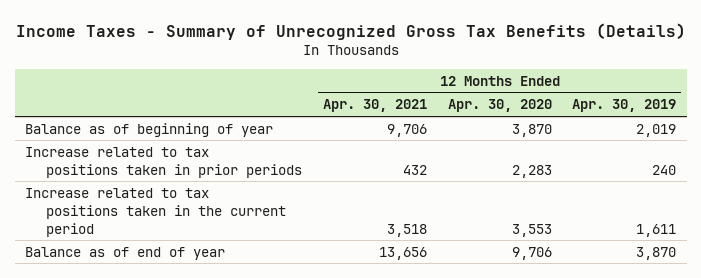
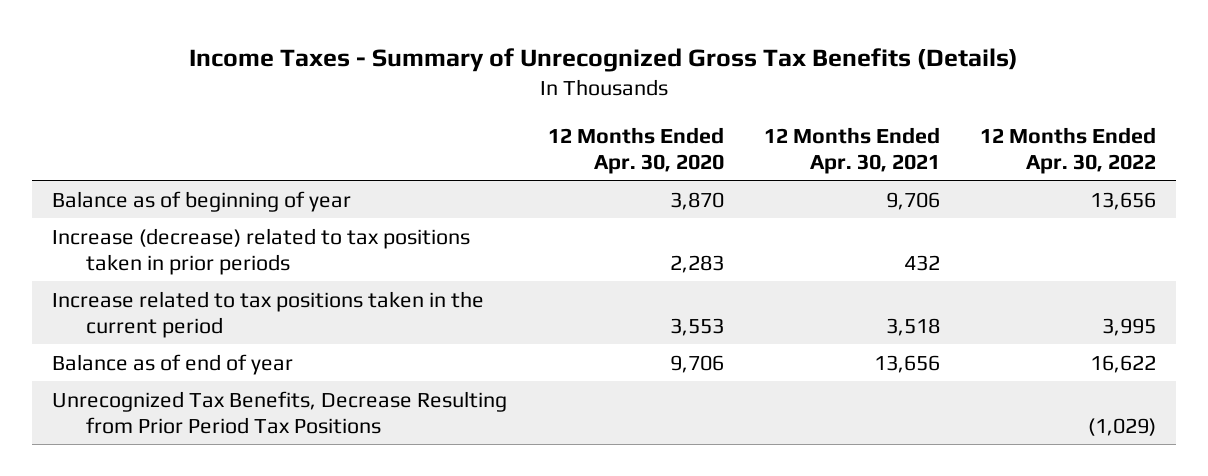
[572,99,677,113] Apr. 30, 2019 -> none
none -> [980,126,1157,174] 12 Months Ended Apr. 30, 2022
[25,146,303,178] Increase related to tax positions taken in prior periods -> [52,227,471,275] Increase (decrease) related to tax positions taken in prior periods
none -> [52,390,508,434] Unrecognized Tax Benefits, Decrease Resulting from Prior Period Tax Positions

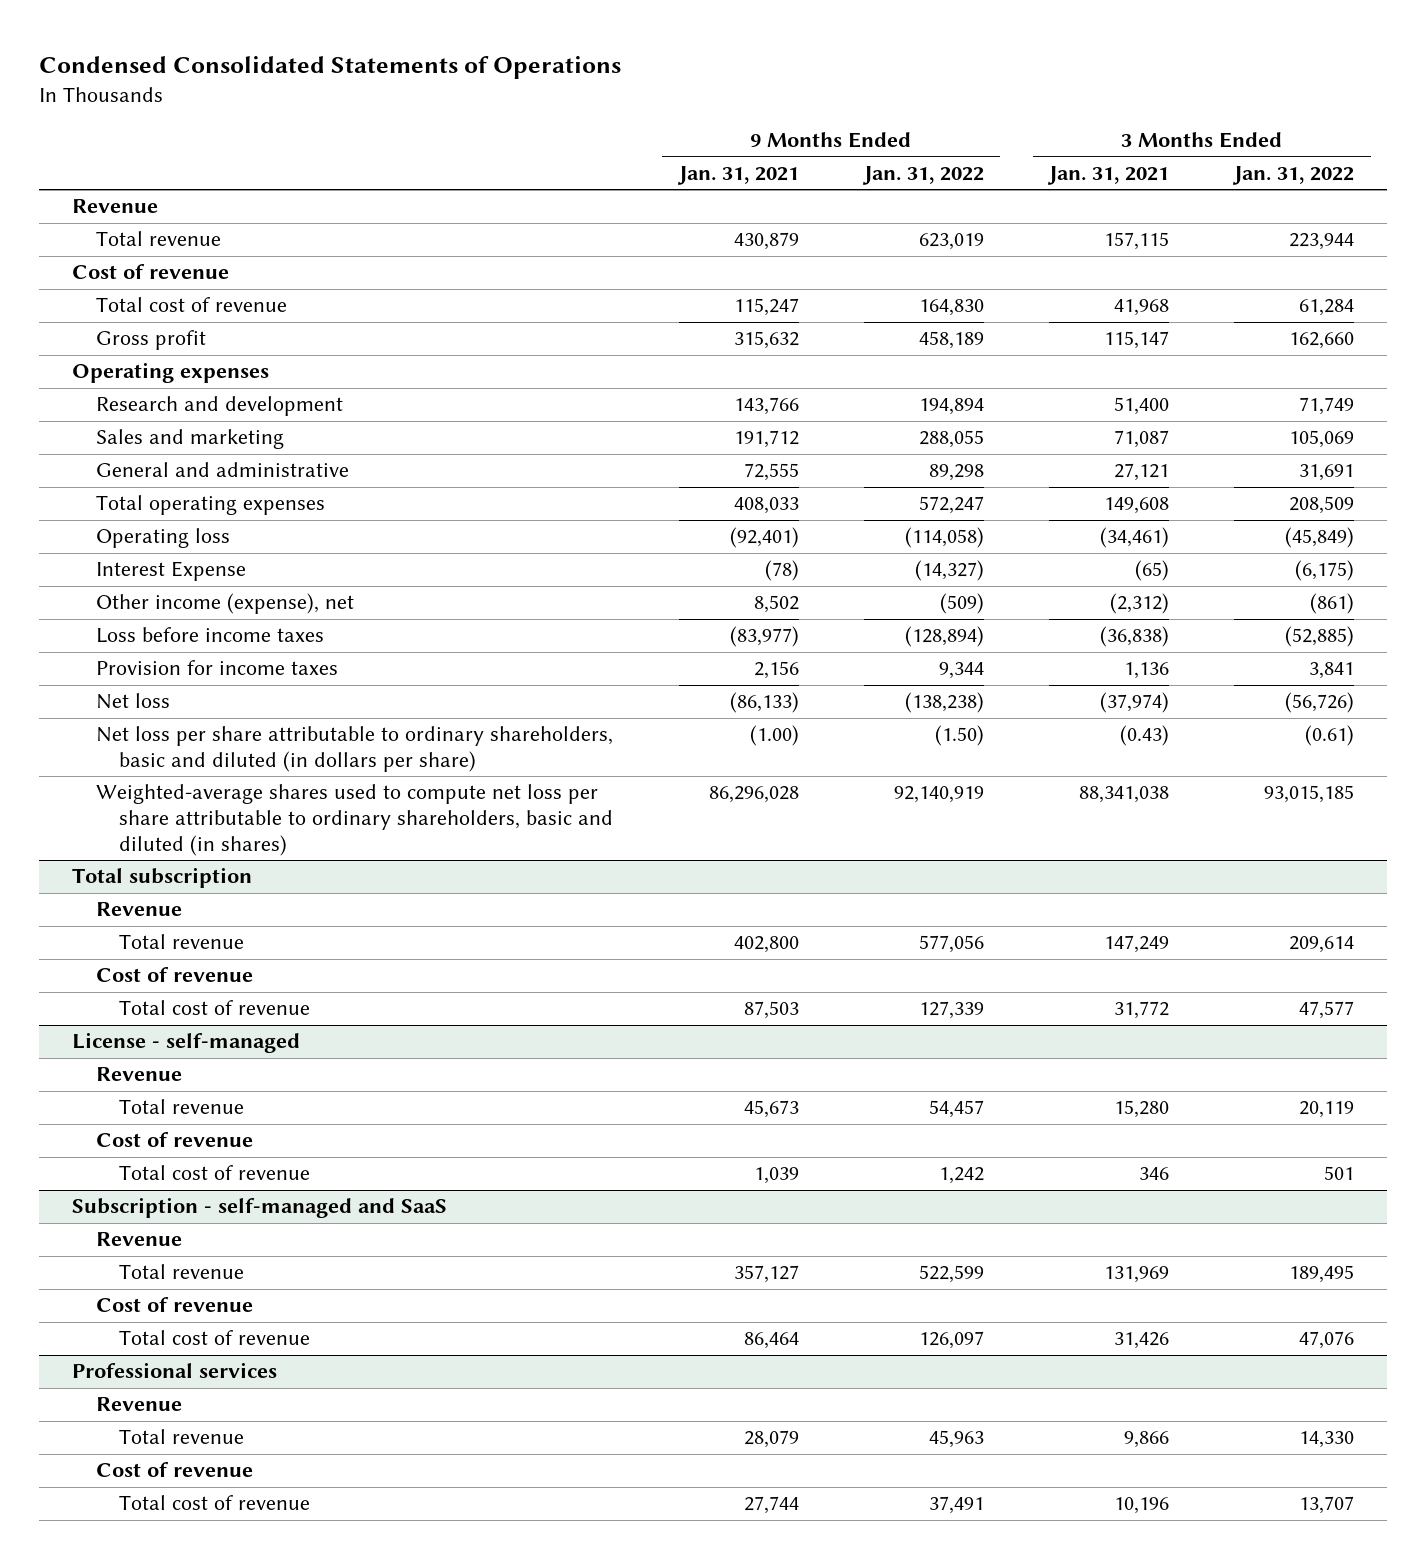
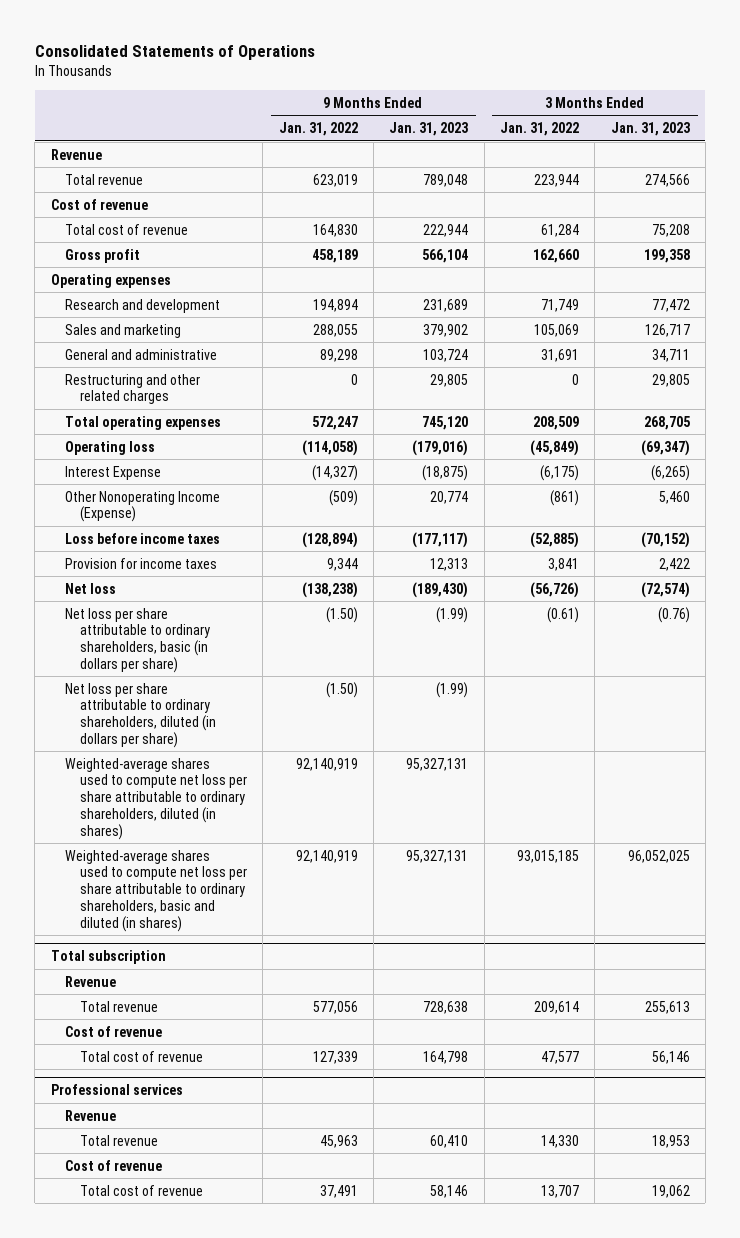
[39,55,622,79] Condensed Consolidated Statements of Operations -> [34,45,315,61] Consolidated Statements of Operations
[676,166,799,186] Jan. 31, 2021 -> none
[1047,166,1170,186] Jan. 31, 2021 -> none
none -> [389,122,469,137] Jan. 31, 2023
none -> [610,122,690,137] Jan. 31, 2023
none -> [65,373,201,405] Restructuring and other related charges
[95,593,354,615] Other income (expense), net -> [65,490,221,523] Other Nonoperating Income (Expense)
[95,726,613,773] Net loss per share attributable to ordinary shareholders, basic and diluted (in dollars per share) -> [65,607,210,673] Net loss per share attributable to ordinary shareholders, basic (in dollars per share)
none -> [65,682,216,748] Net loss per share attributable to ordinary shareholders, diluted (in dollars per share)
none -> [65,757,247,840] Weighted-average shares used to compute net loss per share attributable to ordinary shareholders, diluted (in shares)
[71,1032,300,1054] License - self-managed -> none
[95,1067,182,1082] Revenue -> none
[119,1099,245,1115] Total revenue -> none
[95,1132,253,1148] Cost of revenue -> none
[119,1165,311,1181] Total cost of revenue -> none
[71,1197,447,1219] Subscription - self-managed and SaaS -> none
[95,1232,182,1247] Revenue -> none
[119,1264,245,1280] Total revenue -> none
[95,1297,253,1313] Cost of revenue -> none
[119,1330,311,1346] Total cost of revenue -> none

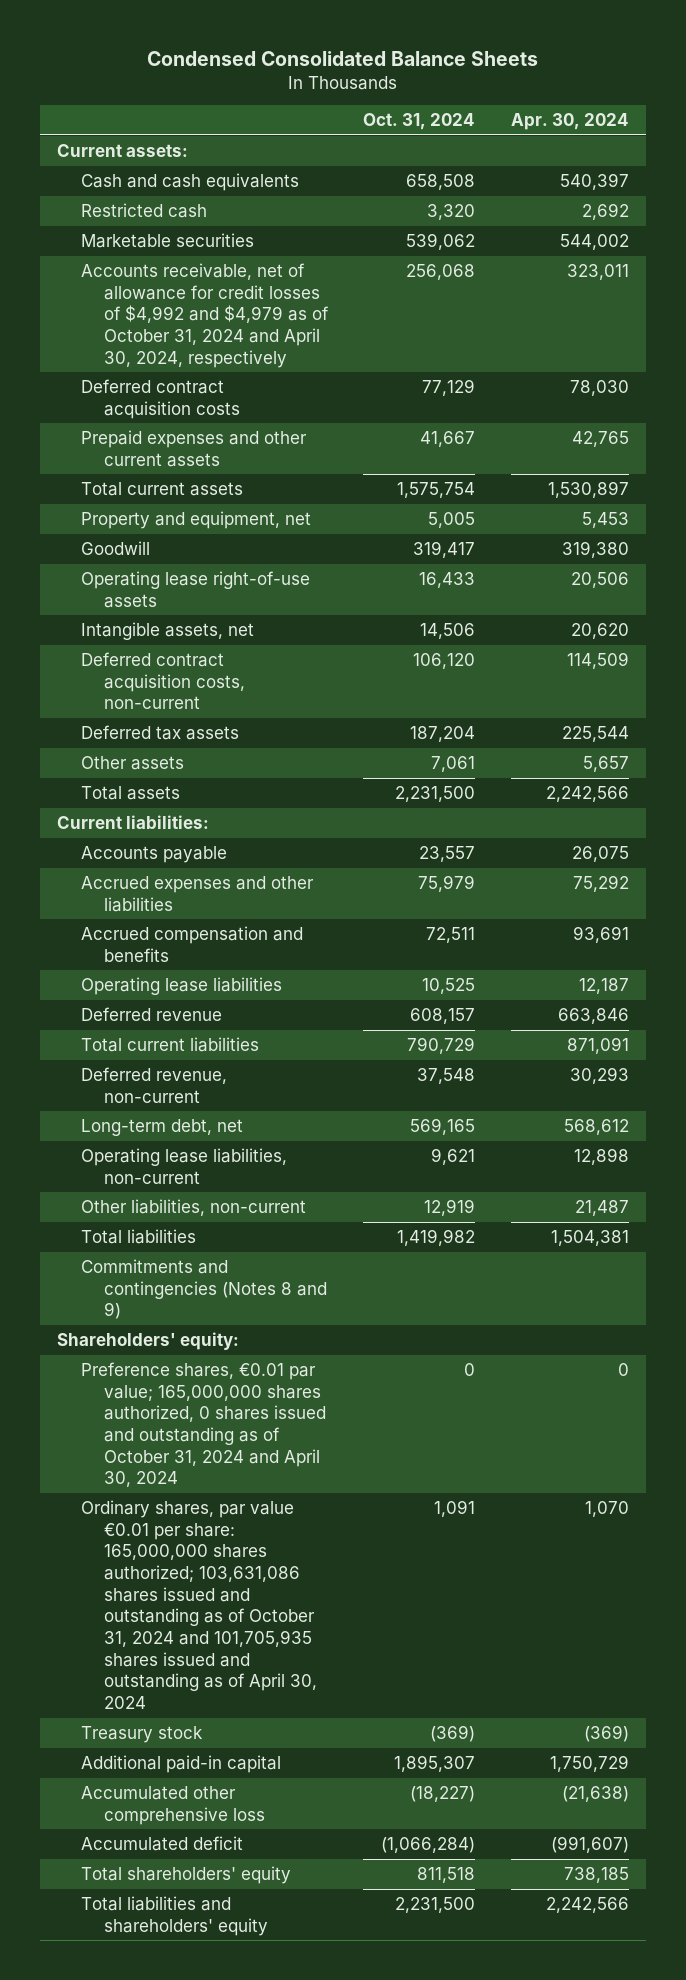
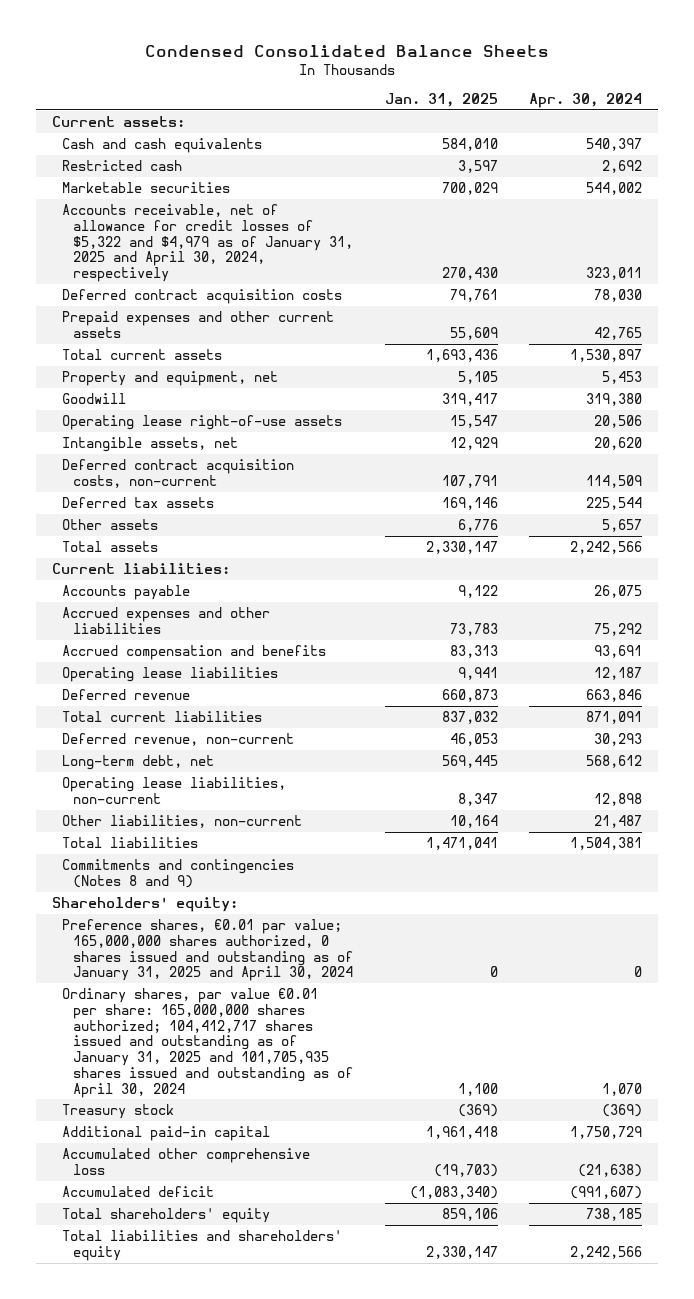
[363,113,476,131] Oct. 31, 2024 -> none
none -> [384,93,498,108] Jan. 31, 2025
[80,262,330,368] Accounts receivable, net of allowance for credit losses of $4,992 and $4,979 as of October 31, 2024 and April 30, 2024, respectively -> [62,204,354,283] Accounts receivable, net of allowance for credit losses of $5,322 and $4,979 as of January 31, 2025 and April 30, 2024, respectively
[80,1361,327,1488] Preference shares, €0.01 par value; 165,000,000 shares authorized, 0 shares issued and outstanding as of October 31, 2024 and April 30, 2024 -> [62,919,354,982] Preference shares, €0.01 par value; 165,000,000 shares authorized, 0 shares issued and outstanding as of January 31, 2025 and April 30, 2024
[80,1499,318,1710] Ordinary shares, par value €0.01 per share: 165,000,000 shares authorized; 103,631,086 shares issued and outstanding as of October 31, 2024 and 101,705,935 shares issued and outstanding as of April 30, 2024 -> [62,988,354,1098] Ordinary shares, par value €0.01 per share: 165,000,000 shares authorized; 104,412,717 shares issued and outstanding as of January 31, 2025 and 101,705,935 shares issued and outstanding as of April 30, 2024

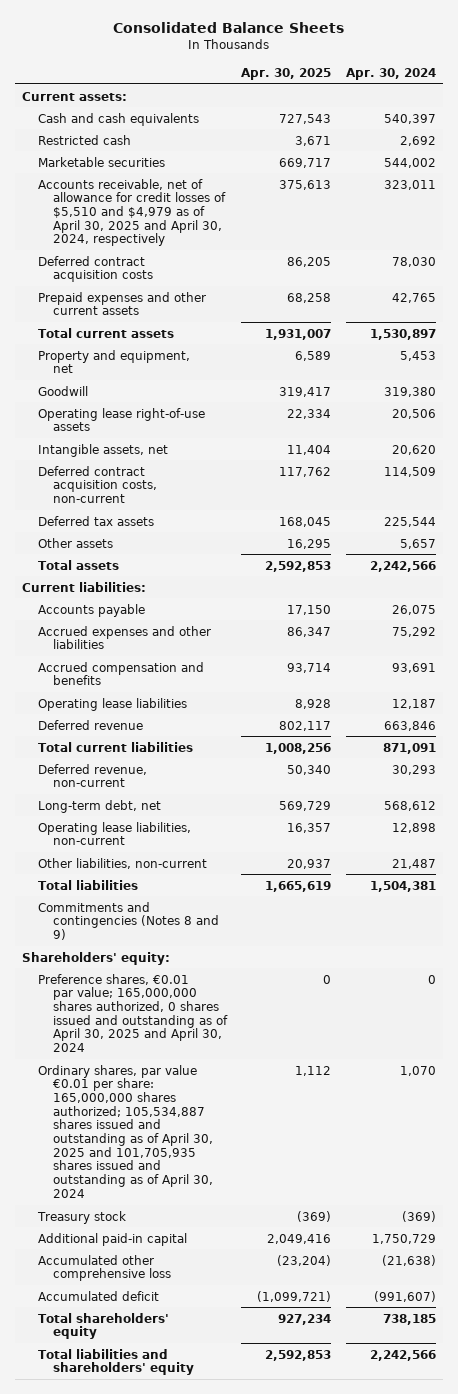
[145,44,550,57] Condensed Consolidated Balance Sheets -> [113,22,345,34] Consolidated Balance Sheets
[384,93,498,108] Jan. 31, 2025 -> none
none -> [241,67,332,80] Apr. 30, 2025
[62,204,354,283] Accounts receivable, net of allowance for credit losses of $5,322 and $4,979 as of January 31, 2025 and April 30, 2024, respectively -> [37,178,226,247] Accounts receivable, net of allowance for credit losses of $5,510 and $4,979 as of April 30, 2025 and April 30, 2024, respectively
[62,919,354,982] Preference shares, €0.01 par value; 165,000,000 shares authorized, 0 shares issued and outstanding as of January 31, 2025 and April 30, 2024 -> [37,973,228,1052] Preference shares, €0.01 par value; 165,000,000 shares authorized, 0 shares issued and outstanding as of April 30, 2025 and April 30, 2024
[62,988,354,1098] Ordinary shares, par value €0.01 per share: 165,000,000 shares authorized; 104,412,717 shares issued and outstanding as of January 31, 2025 and 101,705,935 shares issued and outstanding as of April 30, 2024 -> [37,1064,213,1198] Ordinary shares, par value €0.01 per share: 165,000,000 shares authorized; 105,534,887 shares issued and outstanding as of April 30, 2025 and 101,705,935 shares issued and outstanding as of April 30, 2024

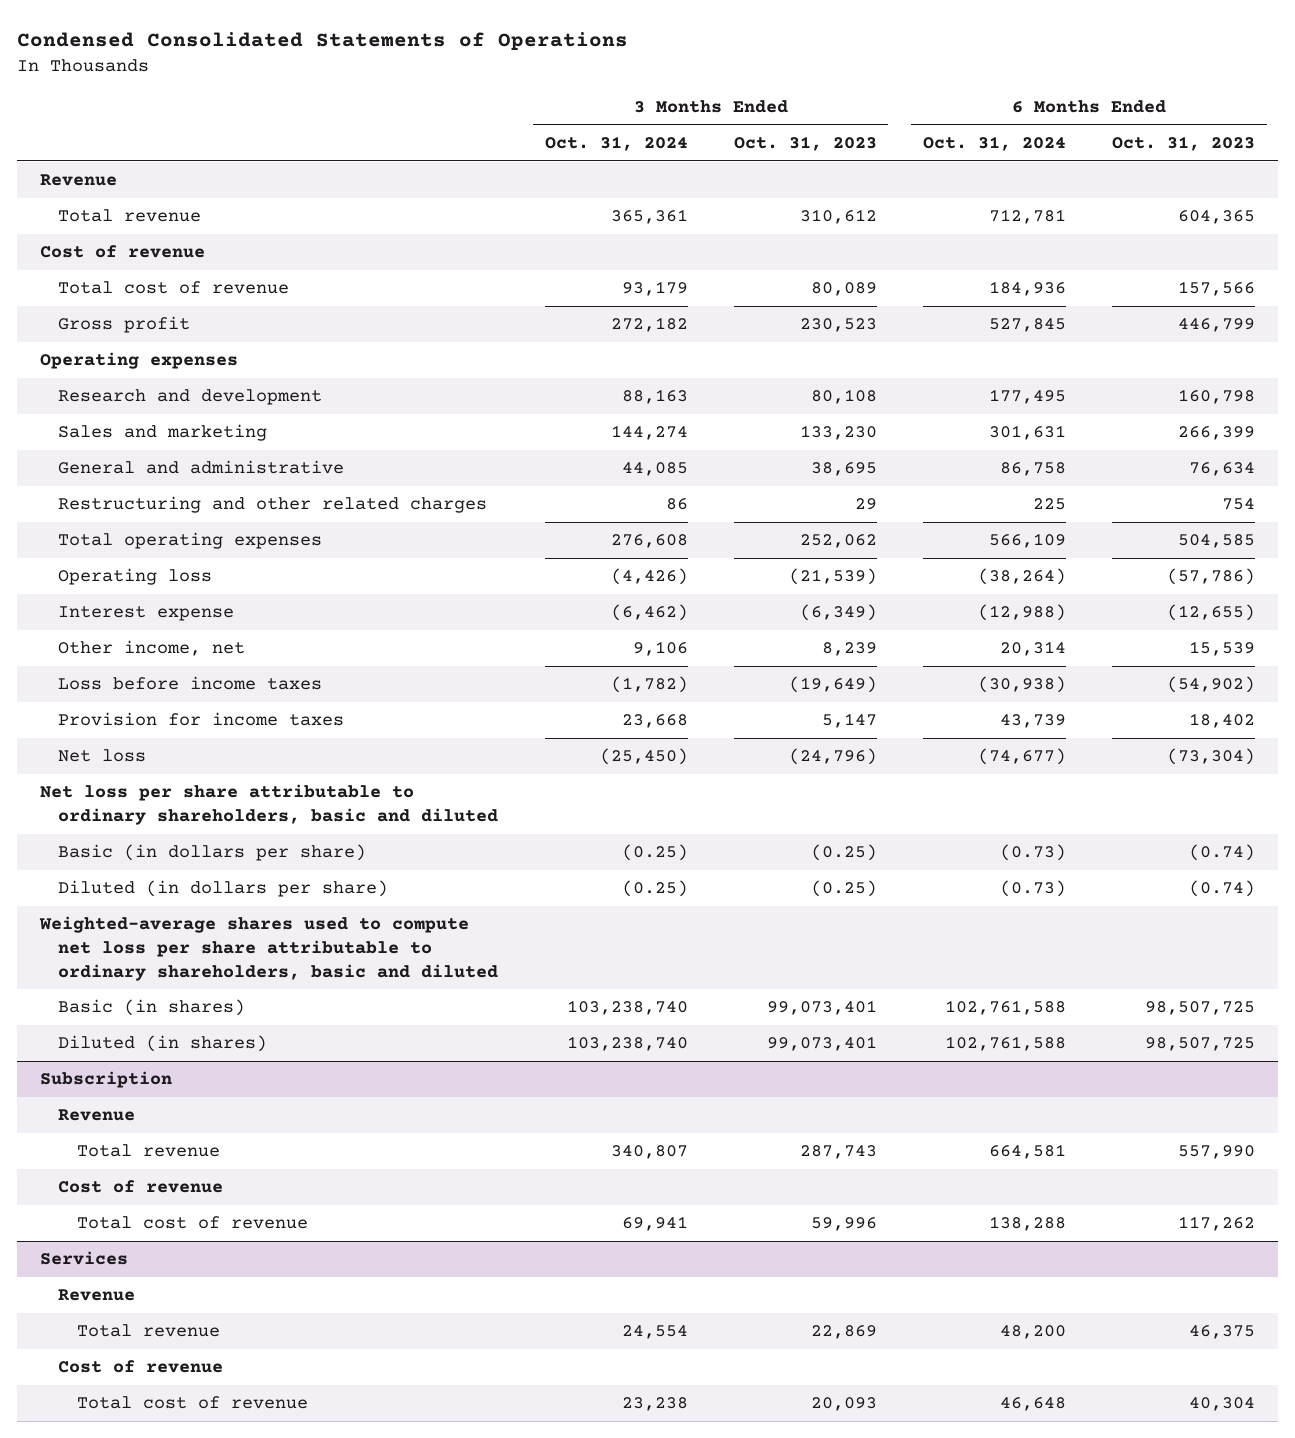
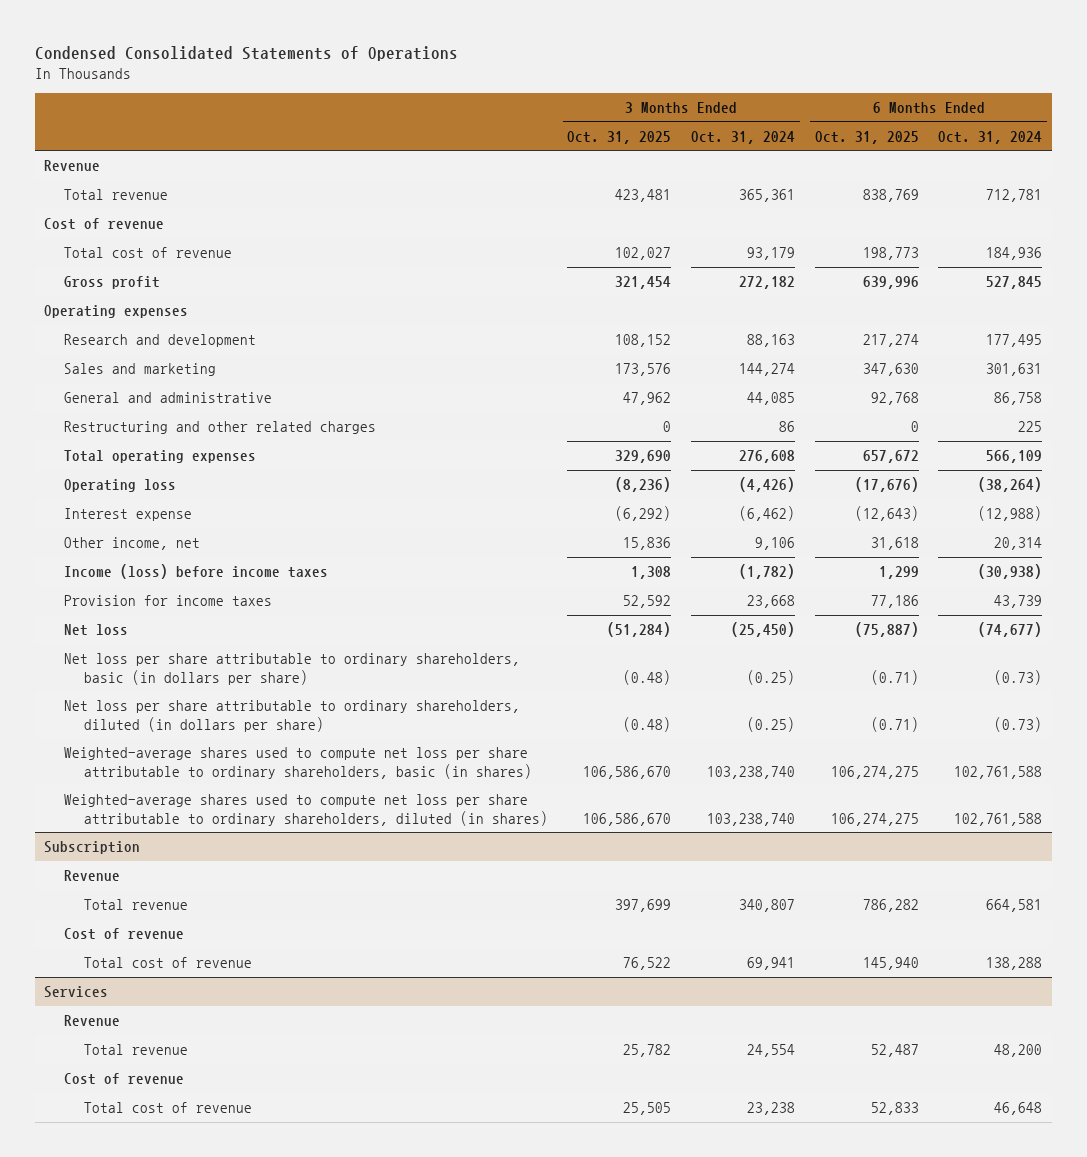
[733,136,877,152] Oct. 31, 2023 -> none
[1112,136,1256,152] Oct. 31, 2023 -> none
none -> [567,130,672,144] Oct. 31, 2025
none -> [814,130,919,144] Oct. 31, 2025
[58,676,323,691] Loss before income taxes -> [64,564,329,580] Income (loss) before income taxes
[40,784,499,826] Net loss per share attributable to ordinary shareholders, basic and diluted -> none
[39,916,499,981] Weighted-average shares used to compute net loss per share attributable to ordinary shareholders, basic and diluted -> none
[58,844,367,862] Basic (in dollars per share) -> [64,653,521,685] Net loss per share attributable to ordinary shareholders, basic (in dollars per share)
[58,880,389,898] Diluted (in dollars per share) -> [64,700,521,732] Net loss per share attributable to ordinary shareholders, diluted (in dollars per share)
[58,999,246,1017] Basic (in shares) -> [64,747,532,779] Weighted-average shares used to compute net loss per share attributable to ordinary shareholders, basic (in shares)
[58,1035,268,1053] Diluted (in shares) -> [64,794,548,826] Weighted-average shares used to compute net loss per share attributable to ordinary shareholders, diluted (in shares)

